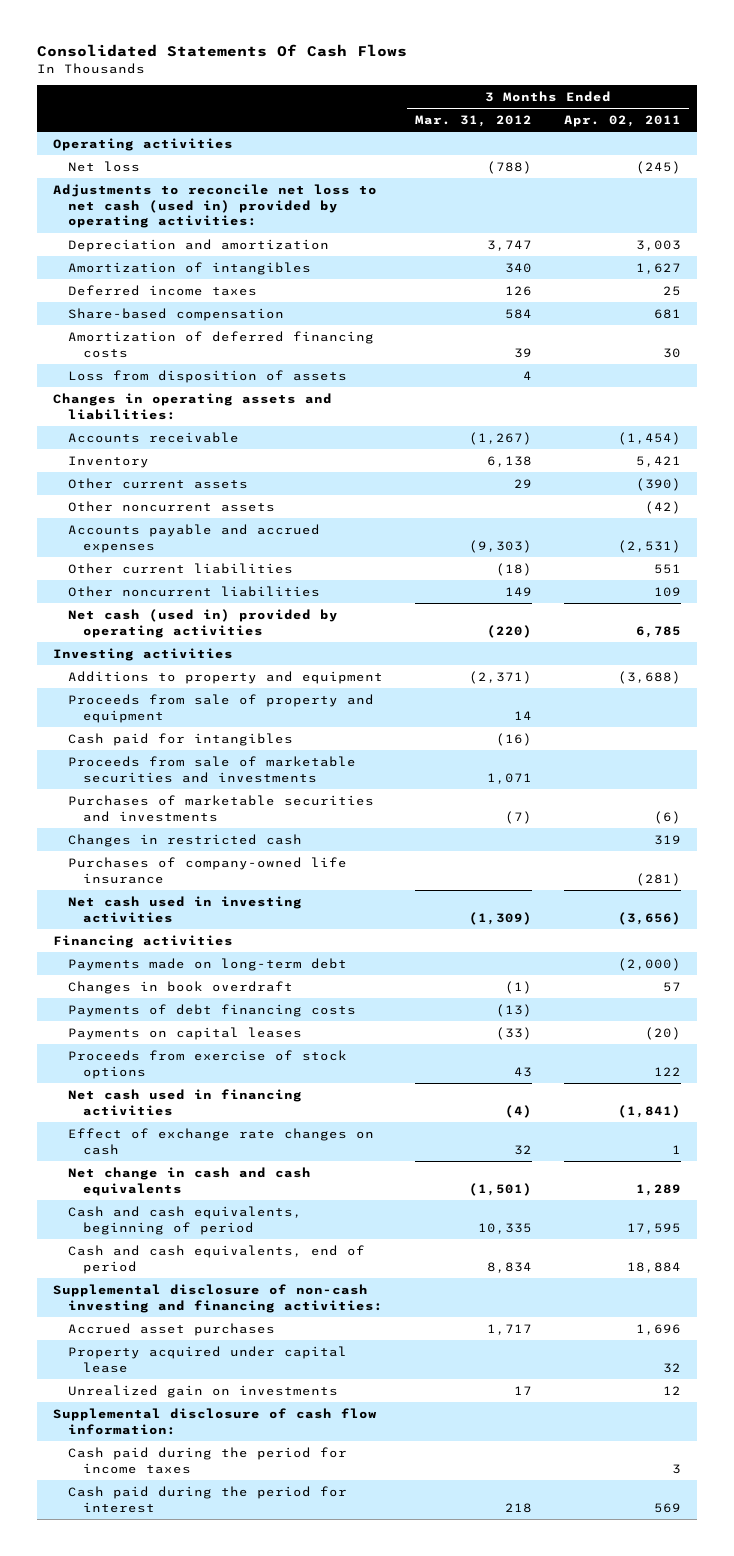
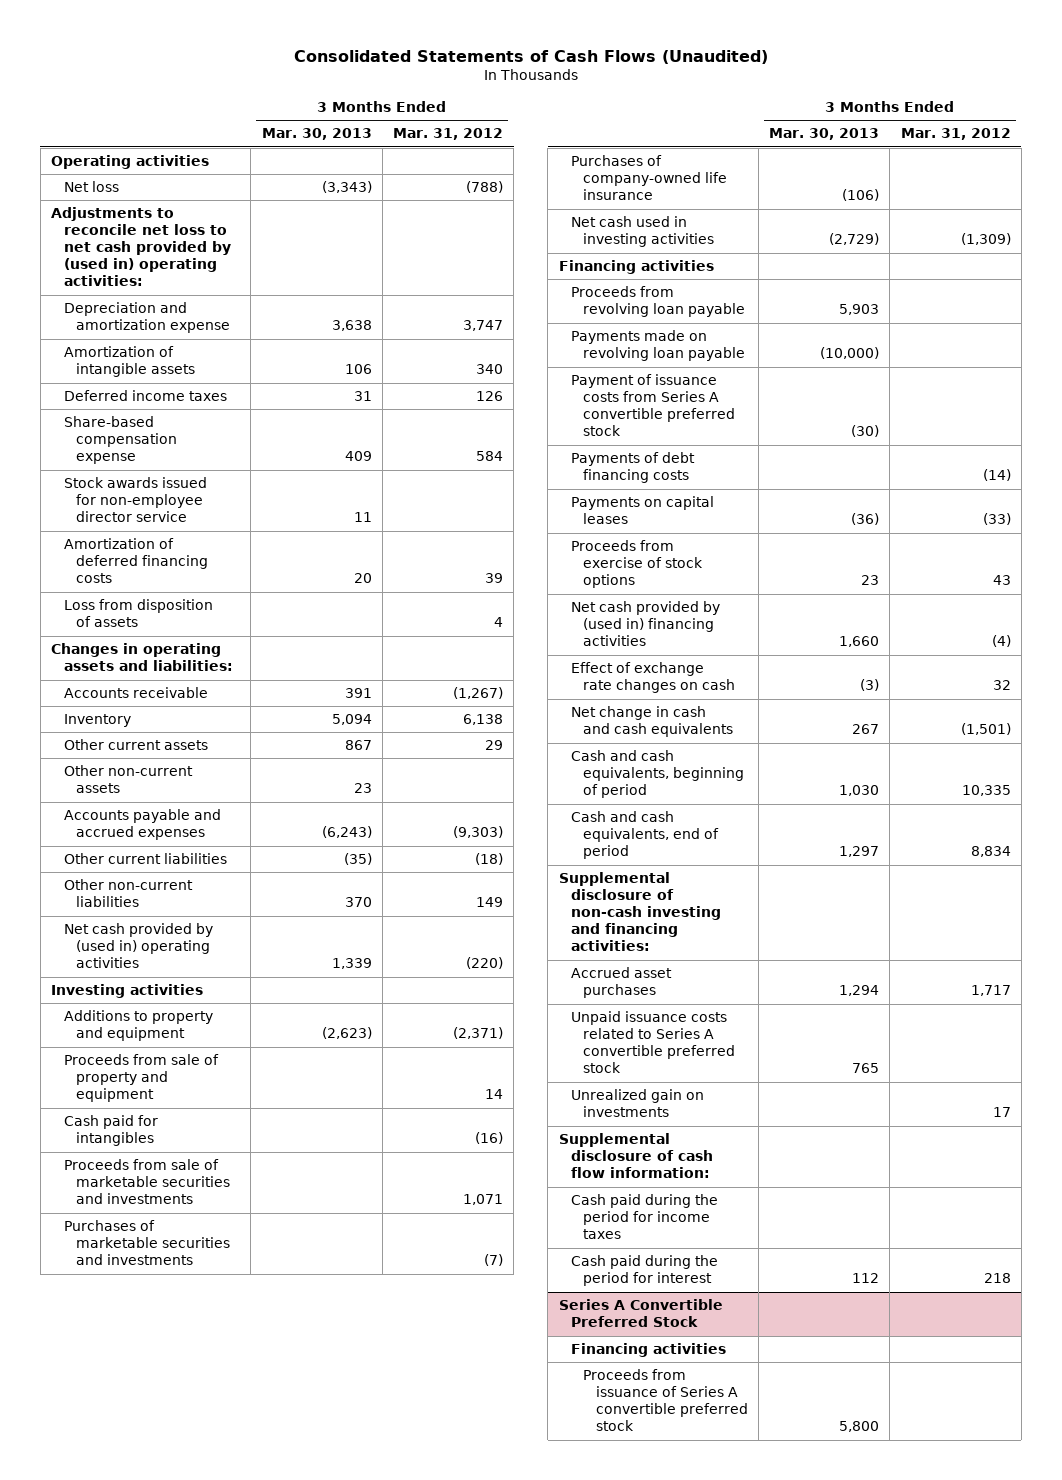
[37,44,408,58] Consolidated Statements Of Cash Flows -> [293,49,768,64] Consolidated Statements of Cash Flows (Unaudited)
[563,114,681,127] Apr. 02, 2011 -> none
none -> [261,128,372,141] Mar. 30, 2013
[53,183,378,229] Adjustments to reconcile net loss to net cash (used in) provided by operating activities: -> [51,207,231,287] Adjustments to reconcile net loss to net cash provided by (used in) operating activities:
[68,238,330,252] Depreciation and amortization -> [63,302,230,334] Depreciation and amortization expense
[68,261,312,275] Amortization of intangibles -> [63,346,195,378] Amortization of intangible assets
[68,307,285,321] Share-based compensation -> [63,416,177,465] Share-based compensation expense
none -> [63,477,207,523] Stock awards issued for non-employee director service
[68,500,276,512] Other noncurrent assets -> [63,765,193,794] Other non-current assets
[68,585,321,597] Other noncurrent liabilities -> [63,879,193,908] Other non-current liabilities
[68,608,339,638] Net cash (used in) provided by operating activities -> [63,923,213,969] Net cash provided by (used in) operating activities
[68,833,303,847] Changes in restricted cash -> none
[68,957,348,971] Payments made on long-term debt -> none
[68,980,294,994] Changes in book overdraft -> none
none -> [570,286,746,318] Proceeds from revolving loan payable
none -> [570,330,746,362] Payments made on revolving loan payable
none -> [570,374,736,437] Payment of issuance costs from Series A convertible preferred stock
[496,1003,533,1017] (13) -> [982,469,1011,482] (14)
[68,1088,303,1116] Net cash used in financing activities -> [570,601,720,647] Net cash provided by (used in) financing activities
[68,1345,348,1373] Property acquired under capital lease -> none
none -> [570,1011,736,1074] Unpaid issuance costs related to Series A convertible preferred stock
none -> [558,1299,723,1328] Series A Convertible Preferred Stock
none -> [570,1343,726,1358] Financing activities
none -> [583,1369,748,1432] Proceeds from issuance of Series A convertible preferred stock

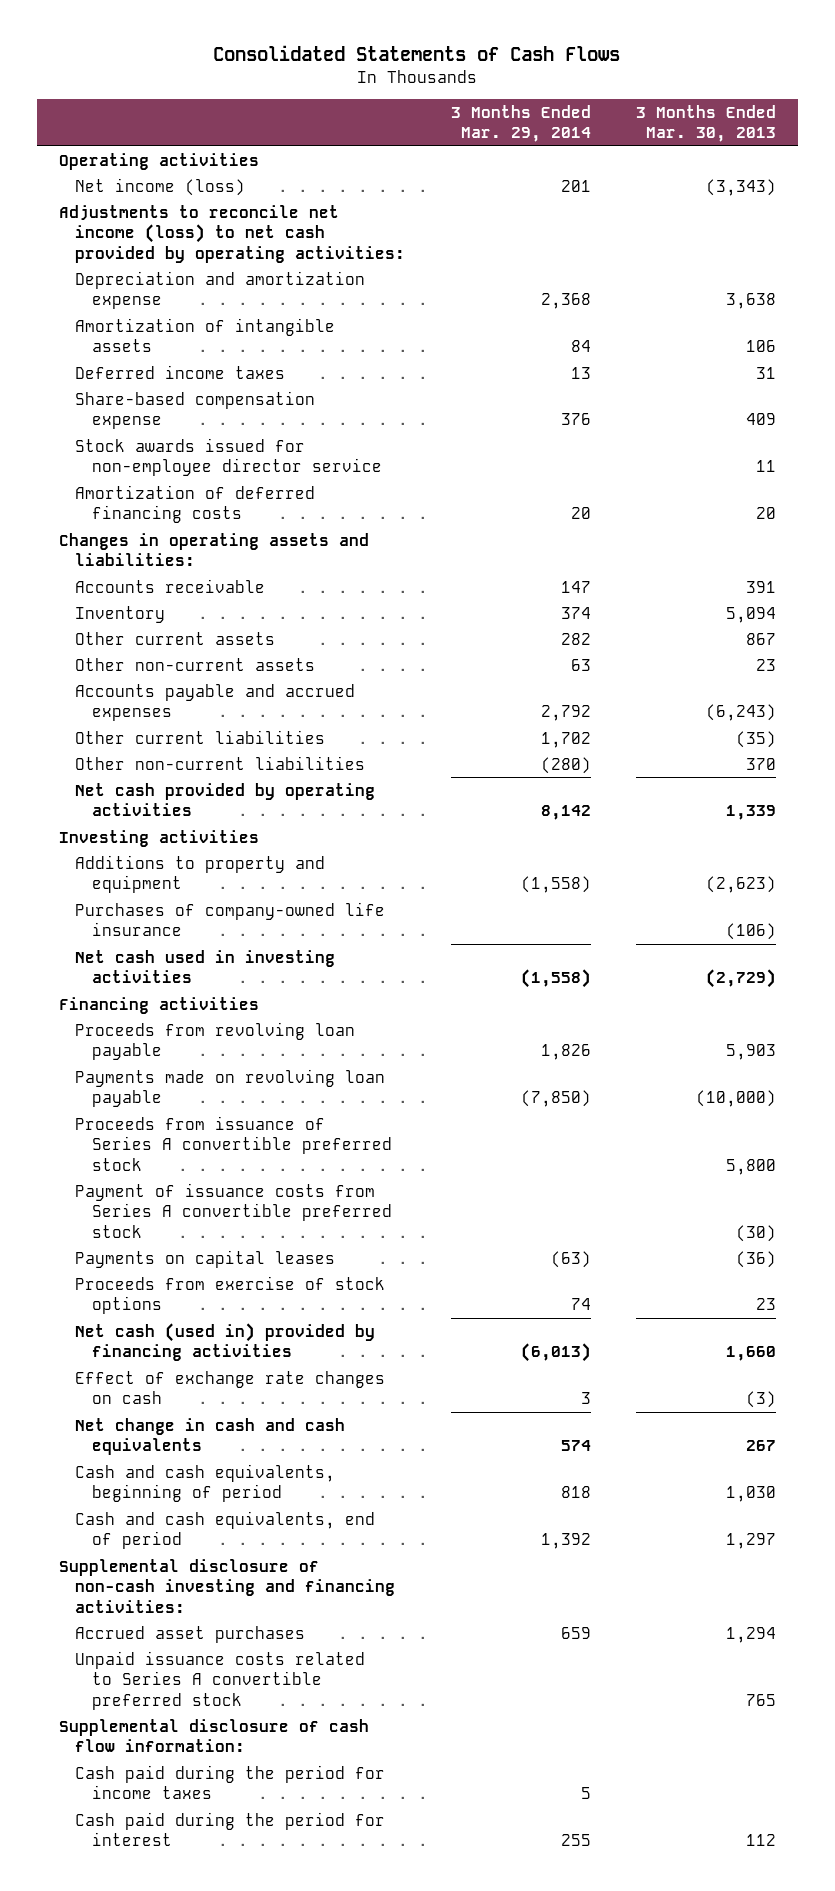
[293,49,768,64] Consolidated Statements of Cash Flows (Unaudited) -> [213,45,621,62] Consolidated Statements of Cash Flows
[393,128,504,141] Mar. 31, 2012 -> none
none -> [450,104,591,143] 3 Months Ended Mar. 29, 2014
[63,181,119,193] Net loss -> [75,177,246,196] Net income (loss)
[51,207,231,287] Adjustments to reconcile net loss to net cash provided by (used in) operating activities: -> [59,204,406,263] Adjustments to reconcile net income (loss) to net cash provided by operating activities:
[63,599,213,628] Loss from disposition of assets -> none
[63,923,213,969] Net cash provided by (used in) operating activities -> [75,782,376,817] Net cash provided by operating activities
[63,1054,219,1103] Proceeds from sale of property and equipment -> none
[63,1115,158,1147] Cash paid for intangibles -> none
[63,1159,230,1205] Proceeds from sale of marketable securities and investments -> none
[63,1220,230,1266] Purchases of marketable securities and investments -> none
none -> [75,1115,392,1171] Proceeds from issuance of Series A convertible preferred stock
[570,452,695,484] Payments of debt financing costs -> none
[570,601,720,647] Net cash provided by (used in) financing activities -> [75,1322,376,1362] Net cash (used in) provided by financing activities
[570,1089,704,1118] Unrealized gain on investments -> none
[558,1299,723,1328] Series A Convertible Preferred Stock -> none
[570,1343,726,1358] Financing activities -> none
[583,1369,748,1432] Proceeds from issuance of Series A convertible preferred stock -> none

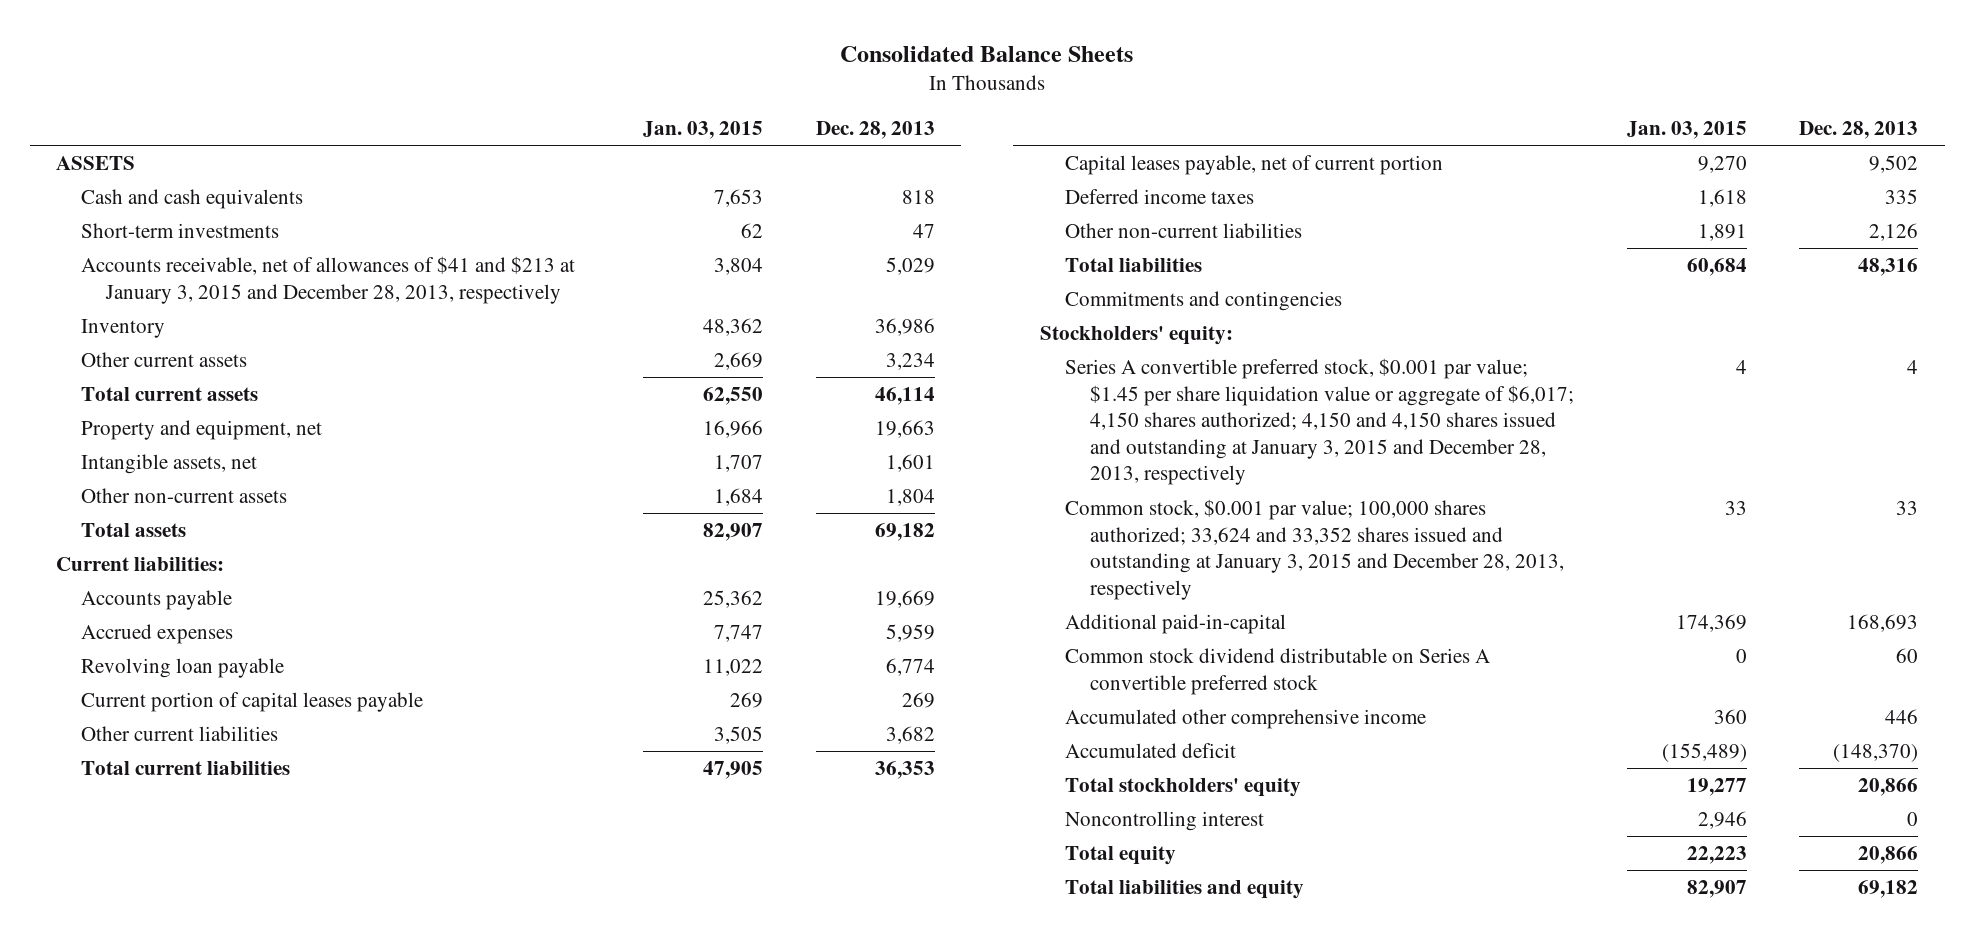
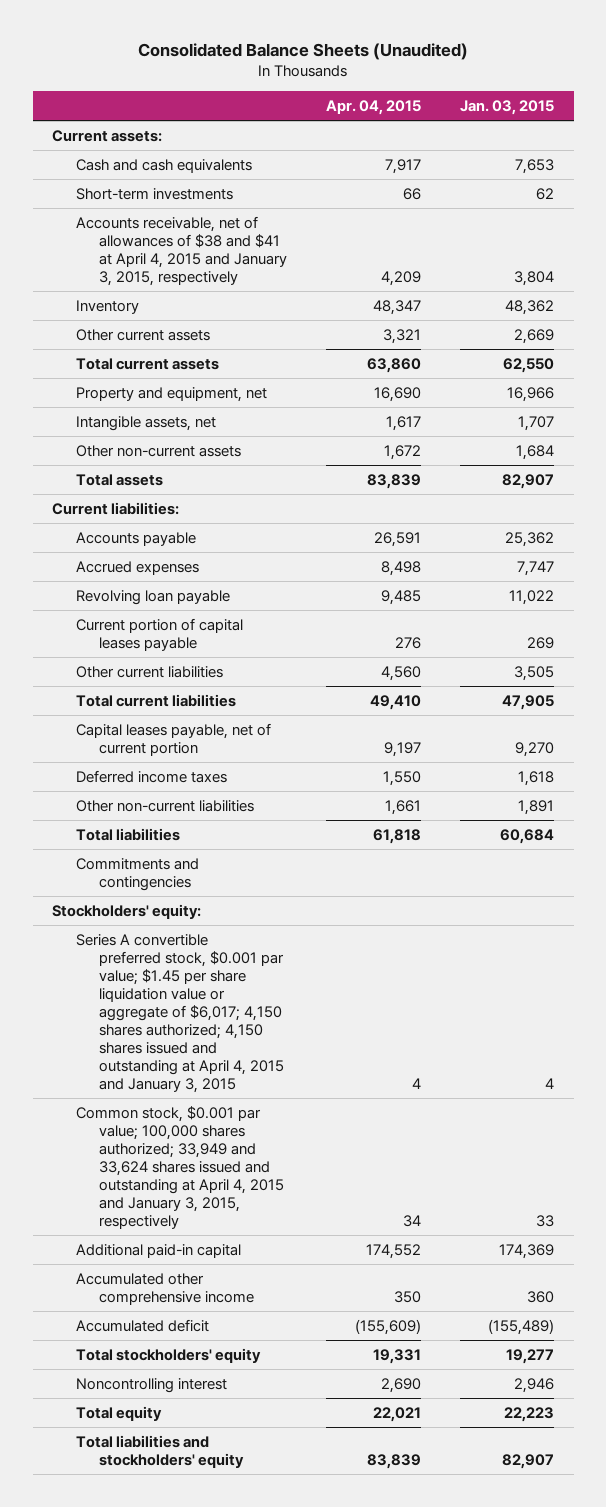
[840,46,1134,63] Consolidated Balance Sheets -> [138,42,469,60] Consolidated Balance Sheets (Unaudited)
[815,121,935,140] Dec. 28, 2013 -> none
none -> [326,99,422,115] Apr. 04, 2015
[56,156,136,171] ASSETS -> [52,129,163,142] Current assets:
[81,256,576,304] Accounts receivable, net of allowances of $41 and $213 at January 3, 2015 and December 28, 2013, respectively -> [75,215,287,286] Accounts receivable, net of allowances of $38 and $41 at April 4, 2015 and January 3, 2015, respectively
[1064,648,1490,695] Common stock dividend distributable on Series A convertible preferred stock -> none
[1064,358,1574,486] Series A convertible preferred stock, $0.001 par value; $1.45 per share liquidation value or aggregate of $6,017; 4,150 shares authorized; 4,150 and 4,150 shares issued and outstanding at January 3, 2015 and December 28, 2013, respectively -> [75,933,284,1093] Series A convertible preferred stock, $0.001 par value; $1.45 per share liquidation value or aggregate of $6,017; 4,150 shares authorized; 4,150 shares issued and outstanding at April 4, 2015 and January 3, 2015
[1064,499,1564,600] Common stock, $0.001 par value; 100,000 shares authorized; 33,624 and 33,352 shares issued and outstanding at January 3, 2015 and December 28, 2013, respectively -> [75,1105,284,1229] Common stock, $0.001 par value; 100,000 shares authorized; 33,949 and 33,624 shares issued and outstanding at April 4, 2015 and January 3, 2015, respectively
[1064,614,1286,635] Additional paid-in-capital -> [75,1243,241,1258] Additional paid-in capital
[1064,880,1304,900] Total liabilities and equity -> [75,1434,244,1468] Total liabilities and stockholders' equity

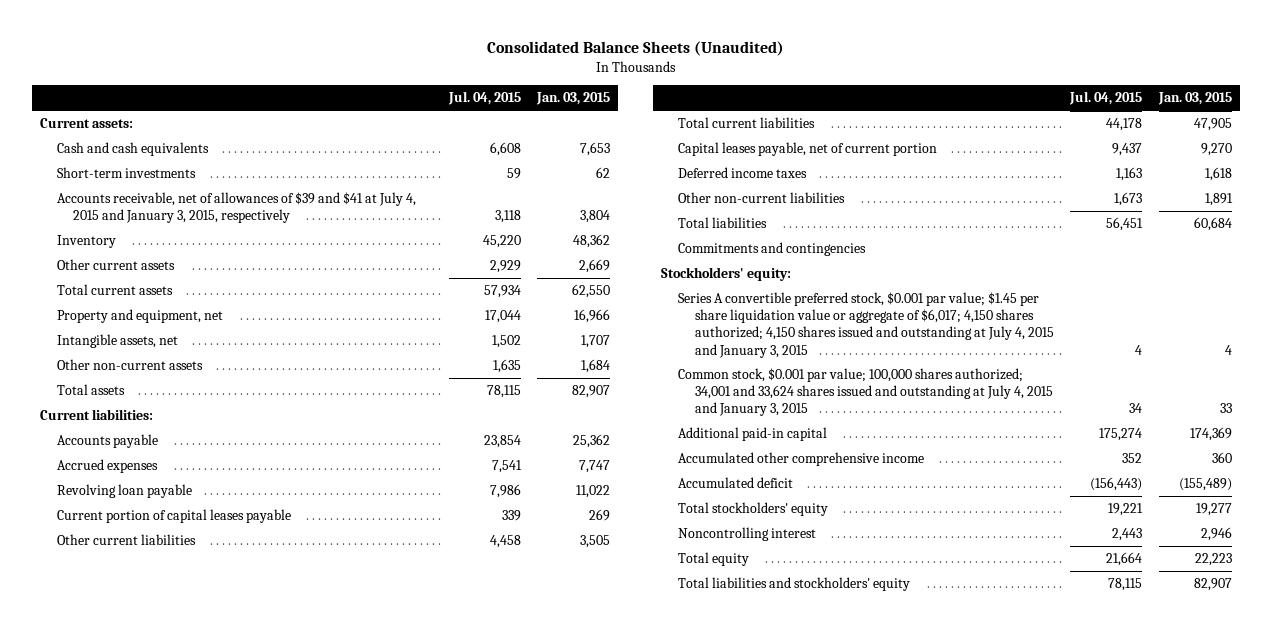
[326,99,422,115] Apr. 04, 2015 -> none
none -> [447,91,521,106] Jul. 04, 2015
[75,215,287,286] Accounts receivable, net of allowances of $38 and $41 at April 4, 2015 and January 3, 2015, respectively -> [56,192,416,224] Accounts receivable, net of allowances of $39 and $41 at July 4, 2015 and January 3, 2015, respectively
[75,933,284,1093] Series A convertible preferred stock, $0.001 par value; $1.45 per share liquidation value or aggregate of $6,017; 4,150 shares authorized; 4,150 shares issued and outstanding at April 4, 2015 and January 3, 2015 -> [677,292,1054,358] Series A convertible preferred stock, $0.001 par value; $1.45 per share liquidation value or aggregate of $6,017; 4,150 shares authorized; 4,150 shares issued and outstanding at July 4, 2015 and January 3, 2015
[75,1105,284,1229] Common stock, $0.001 par value; 100,000 shares authorized; 33,949 and 33,624 shares issued and outstanding at April 4, 2015 and January 3, 2015, respectively -> [677,368,1053,417] Common stock, $0.001 par value; 100,000 shares authorized; 34,001 and 33,624 shares issued and outstanding at July 4, 2015 and January 3, 2015

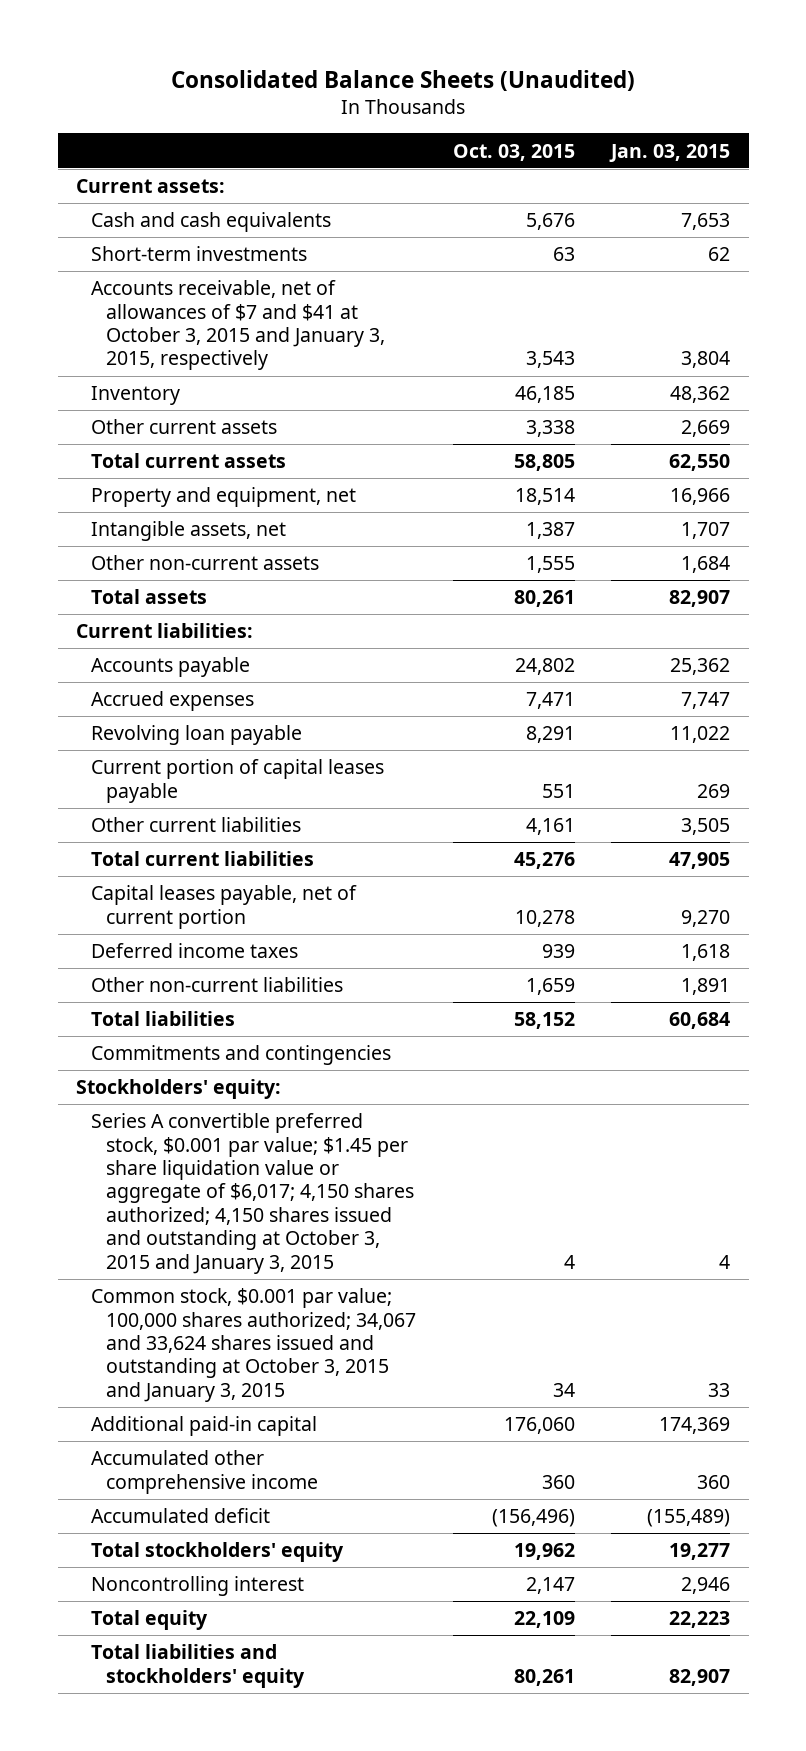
[447,91,521,106] Jul. 04, 2015 -> none
none -> [452,143,575,161] Oct. 03, 2015
[56,192,416,224] Accounts receivable, net of allowances of $39 and $41 at July 4, 2015 and January 3, 2015, respectively -> [91,280,386,371] Accounts receivable, net of allowances of $7 and $41 at October 3, 2015 and January 3, 2015, respectively
[677,292,1054,358] Series A convertible preferred stock, $0.001 par value; $1.45 per share liquidation value or aggregate of $6,017; 4,150 shares authorized; 4,150 shares issued and outstanding at July 4, 2015 and January 3, 2015 -> [91,1113,415,1274] Series A convertible preferred stock, $0.001 par value; $1.45 per share liquidation value or aggregate of $6,017; 4,150 shares authorized; 4,150 shares issued and outstanding at October 3, 2015 and January 3, 2015
[677,368,1053,417] Common stock, $0.001 par value; 100,000 shares authorized; 34,001 and 33,624 shares issued and outstanding at July 4, 2015 and January 3, 2015 -> [91,1288,417,1402] Common stock, $0.001 par value; 100,000 shares authorized; 34,067 and 33,624 shares issued and outstanding at October 3, 2015 and January 3, 2015

